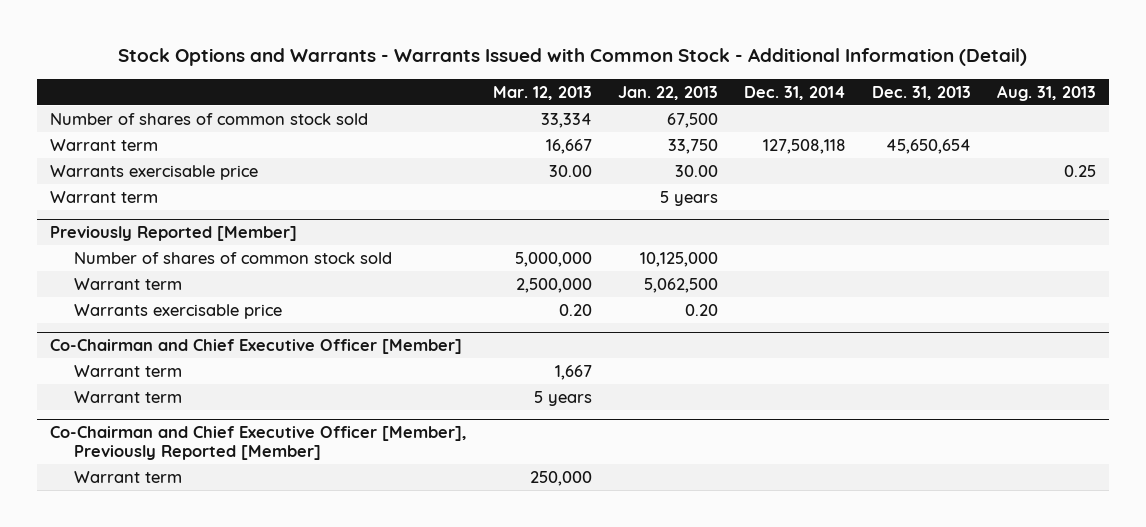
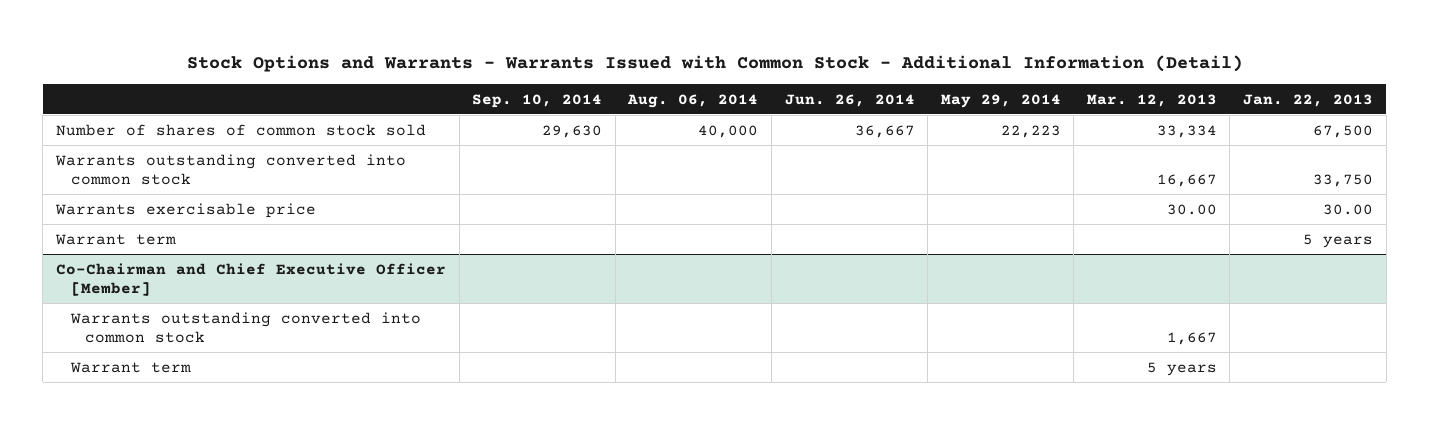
[743,85,846,100] Dec. 31, 2014 -> none
[871,85,971,100] Dec. 31, 2013 -> none
[996,84,1096,101] Aug. 31, 2013 -> none
none -> [472,93,603,108] Sep. 10, 2014
none -> [627,93,759,108] Aug. 06, 2014
none -> [784,93,915,107] Jun. 26, 2014
none -> [940,93,1061,108] May 29, 2014
[50,138,159,151] Warrant term -> [55,153,407,186] Warrants outstanding converted into common stock
[50,226,298,242] Previously Reported [Member] -> none
[74,251,393,264] Number of shares of common stock sold -> none
[74,277,183,290] Warrant term -> none
[74,303,283,319] Warrants exercisable price -> none
[74,364,183,377] Warrant term -> [69,311,421,344] Warrants outstanding converted into common stock
[50,426,468,461] Co-Chairman and Chief Executive Officer [Member], Previously Reported [Member] -> none
[74,470,183,483] Warrant term -> none

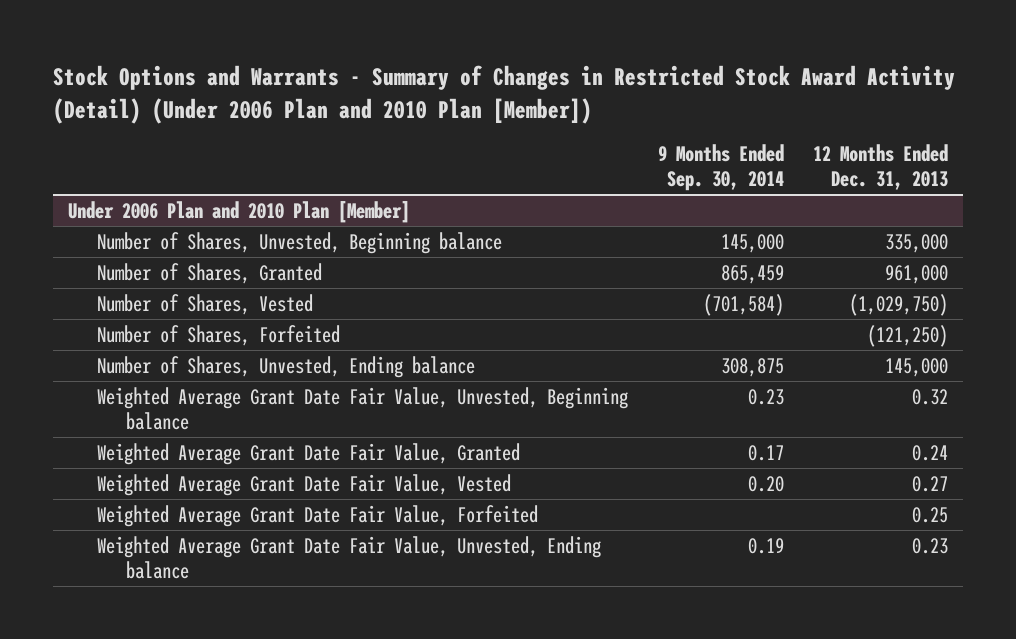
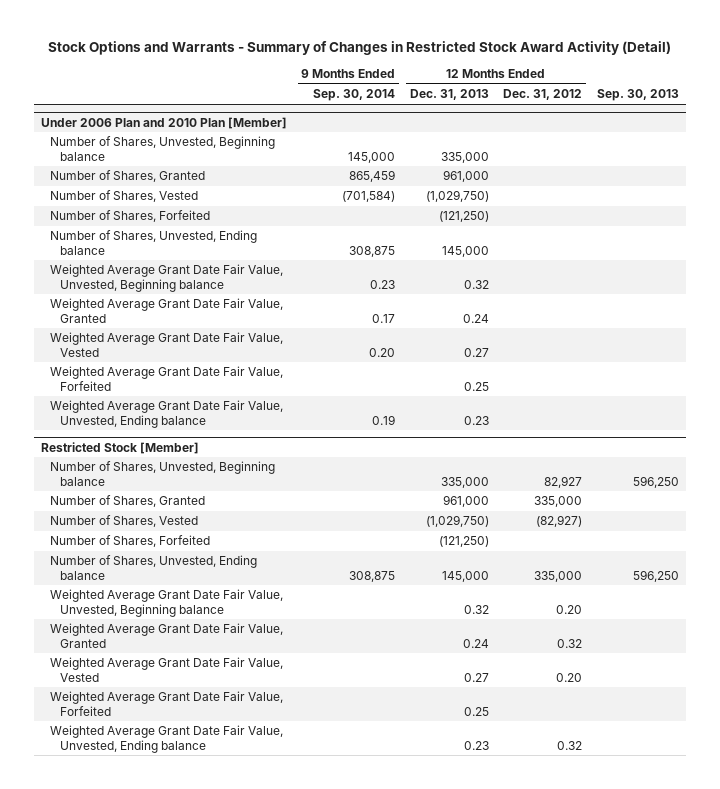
[53,65,956,124] Stock Options and Warrants - Summary of Changes in Restricted Stock Award Activity (Detail) (Under 2006 Plan and 2010 Plan [Member]) -> [47,40,671,55] Stock Options and Warrants - Summary of Changes in Restricted Stock Award Activity (Detail)
none -> [503,89,583,101] Dec. 31, 2012
none -> [596,89,679,102] Sep. 30, 2013
none -> [40,441,199,454] Restricted Stock [Member]
none -> [50,461,276,486] Number of Shares, Unvested, Beginning balance
none -> [50,495,206,508] Number of Shares, Granted
none -> [50,515,199,528] Number of Shares, Vested
none -> [50,535,211,548] Number of Shares, Forfeited
none -> [50,555,258,580] Number of Shares, Unvested, Ending balance
none -> [50,589,284,617] Weighted Average Grant Date Fair Value, Unvested, Beginning balance
none -> [50,623,284,648] Weighted Average Grant Date Fair Value, Granted
none -> [50,657,284,682] Weighted Average Grant Date Fair Value, Vested
none -> [50,691,284,716] Weighted Average Grant Date Fair Value, Forfeited
none -> [50,725,284,753] Weighted Average Grant Date Fair Value, Unvested, Ending balance

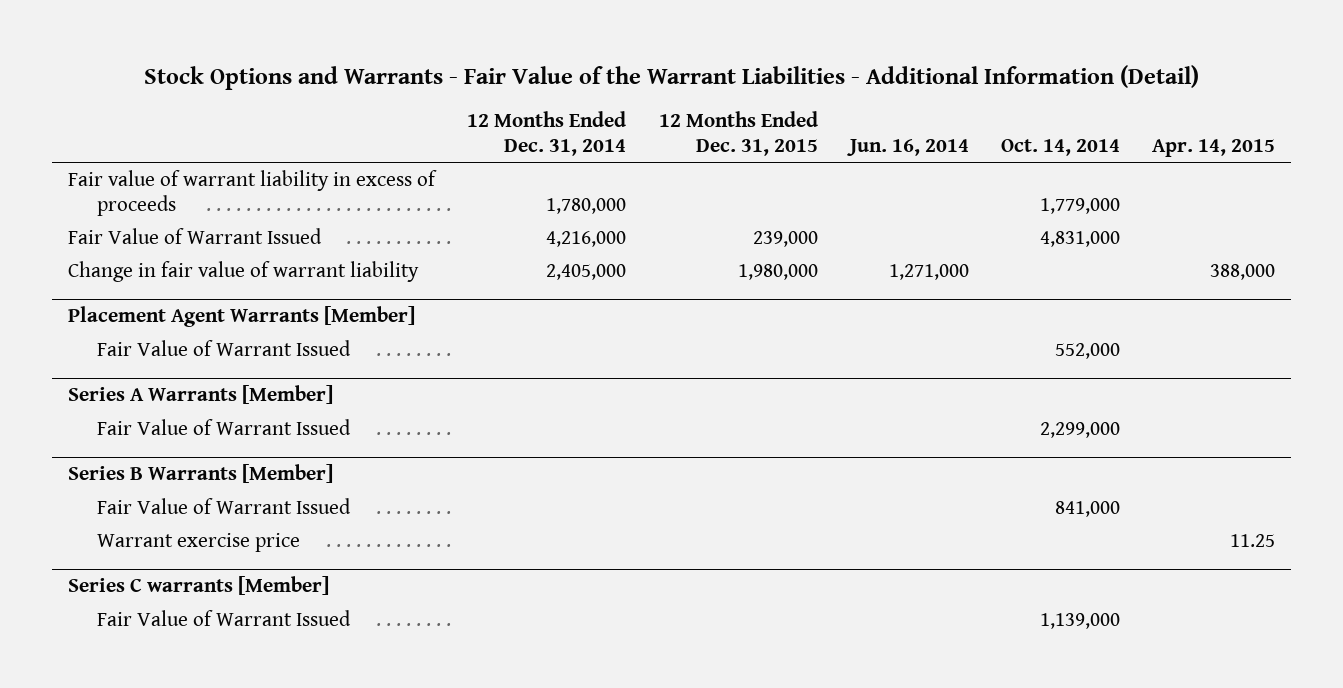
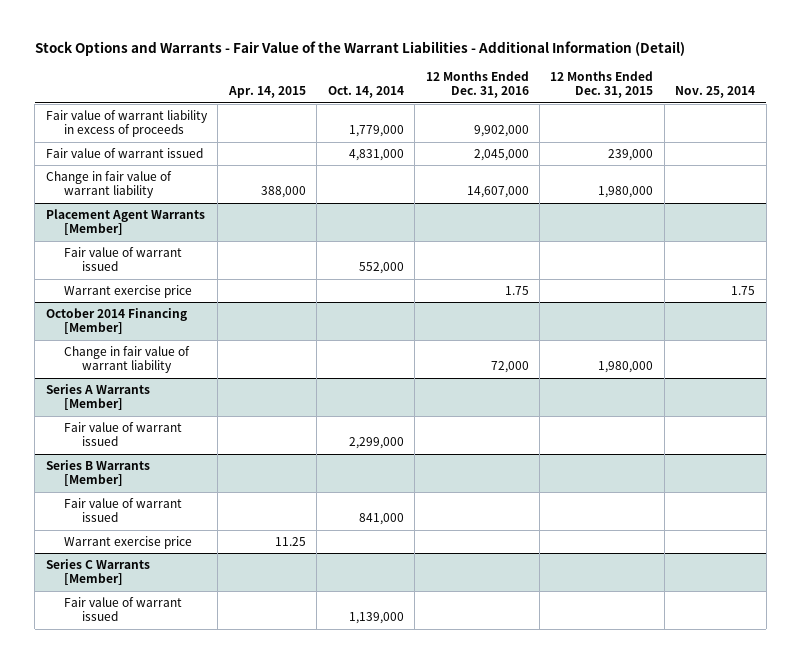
[467,111,627,157] 12 Months Ended Dec. 31, 2014 -> none
[846,139,969,157] Jun. 16, 2014 -> none
none -> [425,71,529,99] 12 Months Ended Dec. 31, 2016
none -> [675,86,756,99] Nov. 25, 2014
[68,227,323,244] Fair Value of Warrant Issued -> [45,148,203,159] Fair value of warrant issued
[96,339,351,356] Fair Value of Warrant Issued -> [63,247,182,272] Fair value of warrant issued
none -> [63,285,192,299] Warrant exercise price
none -> [45,308,187,335] October 2014 Financing [Member]
none -> [63,346,190,374] Change in fair value of warrant liability
[96,418,351,435] Fair Value of Warrant Issued -> [63,422,182,447] Fair value of warrant issued
[96,497,351,514] Fair Value of Warrant Issued -> [63,498,182,523] Fair value of warrant issued
[68,576,330,596] Series C warrants [Member] -> [45,559,150,586] Series C Warrants [Member]
[96,609,351,626] Fair Value of Warrant Issued -> [63,597,182,622] Fair value of warrant issued

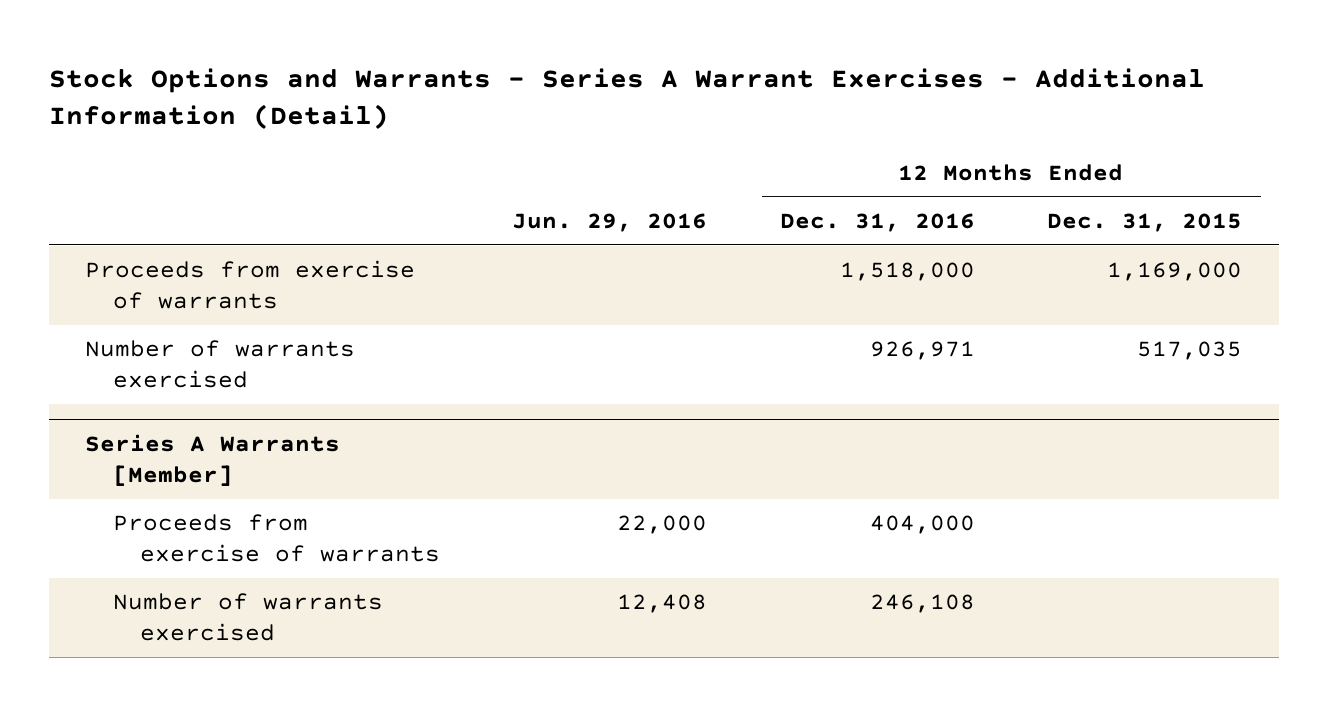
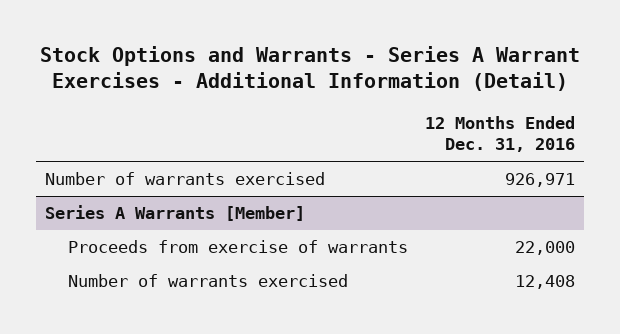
[512,212,708,232] Jun. 29, 2016 -> none
[1047,212,1243,232] Dec. 31, 2015 -> none
[85,260,416,310] Proceeds from exercise of warrants -> none
[869,515,975,535] 404,000 -> [514,241,575,256] 22,000
[869,594,975,614] 246,108 -> [514,275,575,290] 12,408

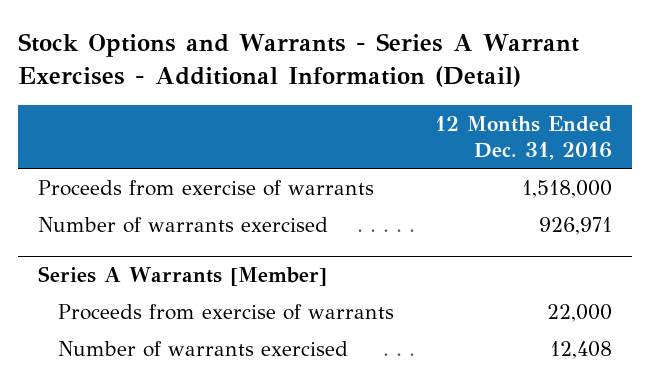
none -> [38,179,375,196] Proceeds from exercise of warrants

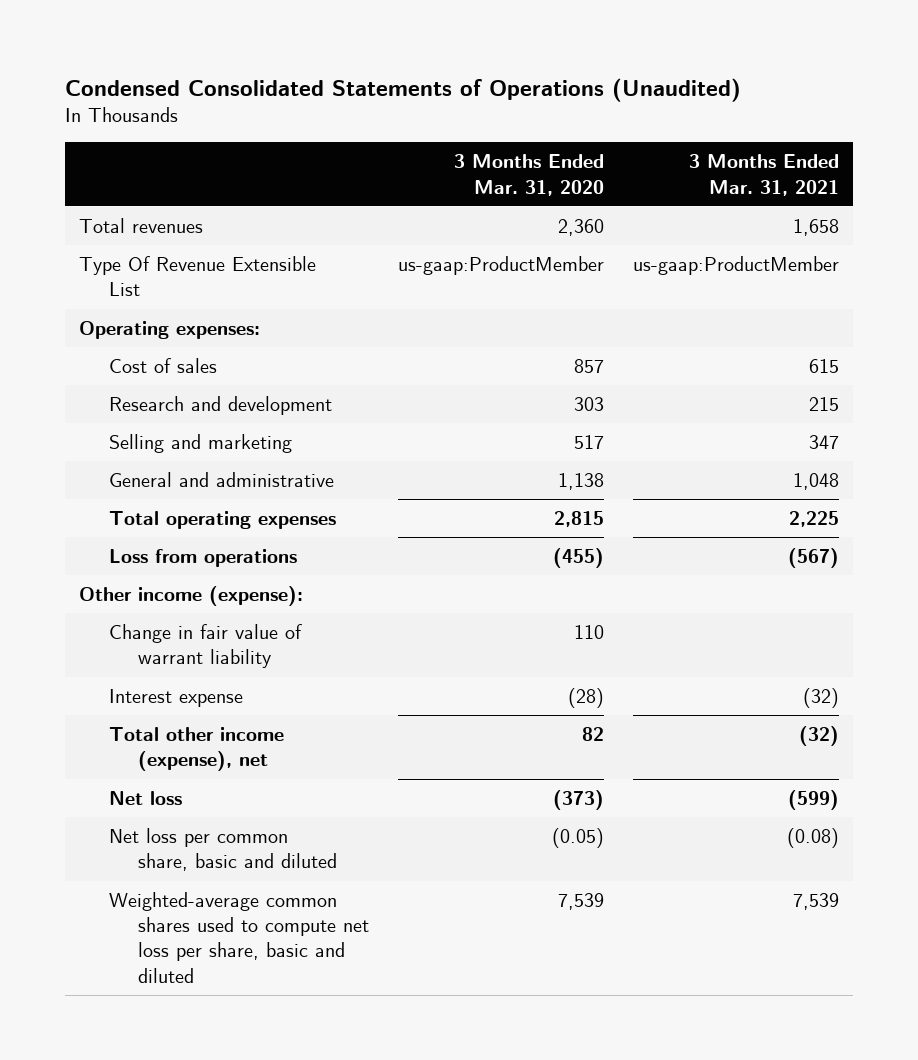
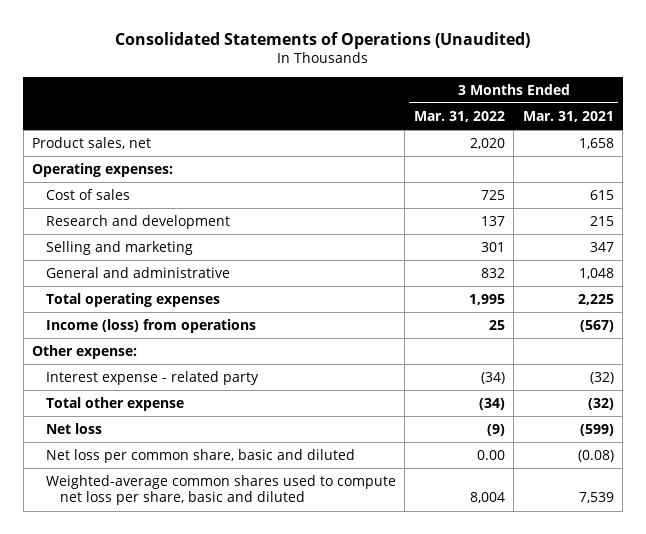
[64,77,741,102] Condensed Consolidated Statements of Operations (Unaudited) -> [114,31,530,49] Consolidated Statements of Operations (Unaudited)
[453,154,604,196] 3 Months Ended Mar. 31, 2020 -> none
none -> [413,110,505,122] Mar. 31, 2022
[79,256,317,297] Type Of Revenue Extensible List -> none
[79,218,204,234] Total revenues -> [32,136,152,149] Product sales, net
[108,624,302,669] Change in fair value of warrant liability -> none
[108,549,297,568] Loss from operations -> [46,318,257,333] Income (loss) from operations
[79,586,304,607] Other income (expense): -> [32,344,138,359] Other expense:
[108,689,243,708] Interest expense -> [46,370,260,385] Interest expense - related party
[108,727,284,772] Total other income (expense), net -> [46,396,185,411] Total other expense

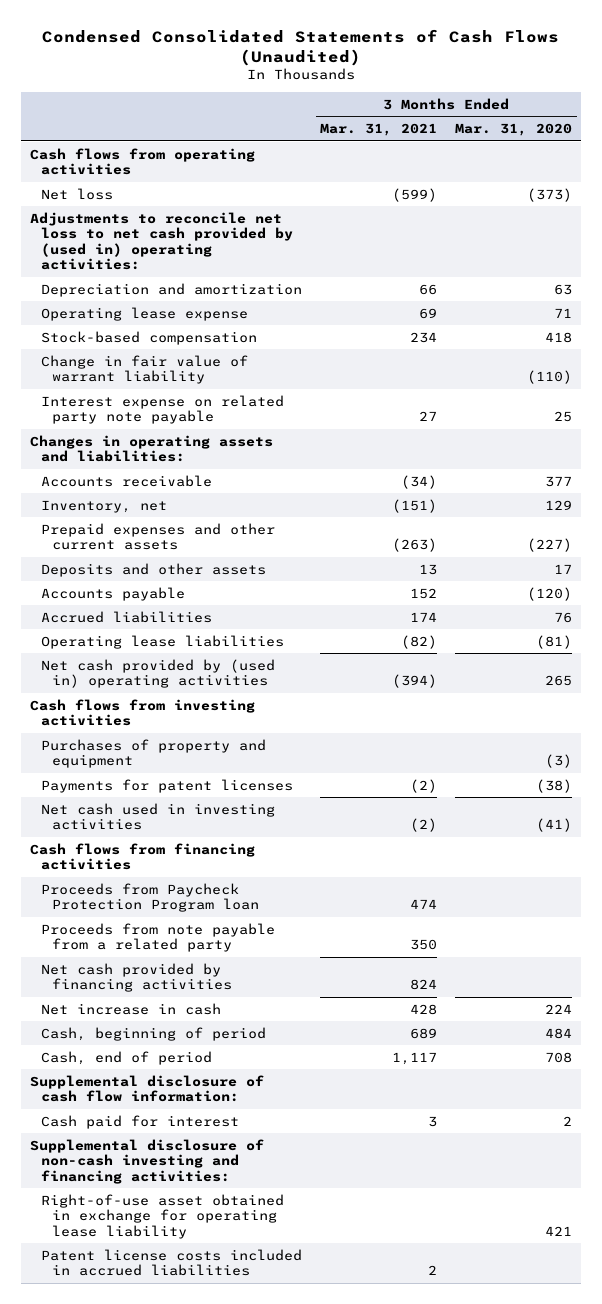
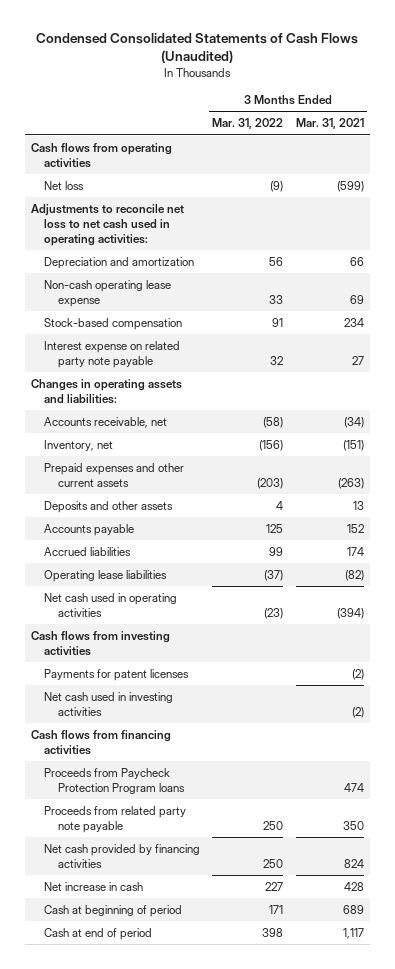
[455,123,573,137] Mar. 31, 2020 -> none
none -> [212,118,284,130] Mar. 31, 2022
[30,211,294,271] Adjustments to reconcile net loss to net cash provided by (used in) operating activities: -> [30,203,184,246] Adjustments to reconcile net loss to net cash used in operating activities:
[41,306,249,321] Operating lease expense -> [44,279,172,307] Non-cash operating lease expense
[41,354,249,385] Change in fair value of warrant liability -> none
[41,474,213,487] Accounts receivable -> [44,416,168,428] Accounts receivable, net
[41,658,276,689] Net cash provided by (used in) operating activities -> [44,592,178,617] Net cash used in operating activities
[41,738,267,769] Purchases of property and equipment -> none
[41,882,260,913] Proceeds from Paycheck Protection Program loan -> [44,767,185,794] Proceeds from Paycheck Protection Program loans
[41,922,276,953] Proceeds from note payable from a related party -> [44,805,187,833] Proceeds from related party note payable
[30,1074,265,1103] Supplemental disclosure of cash flow information: -> none
[41,1114,240,1129] Cash paid for interest -> none
[30,1138,265,1184] Supplemental disclosure of non-cash investing and financing activities: -> none
[41,1193,285,1239] Right-of-use asset obtained in exchange for operating lease liability -> none
[41,1248,303,1277] Patent license costs included in accrued liabilities -> none
[41,1026,267,1041] Cash, beginning of period -> [44,904,183,917] Cash at beginning of period
[41,1050,213,1065] Cash, end of period -> [44,927,153,940] Cash at end of period

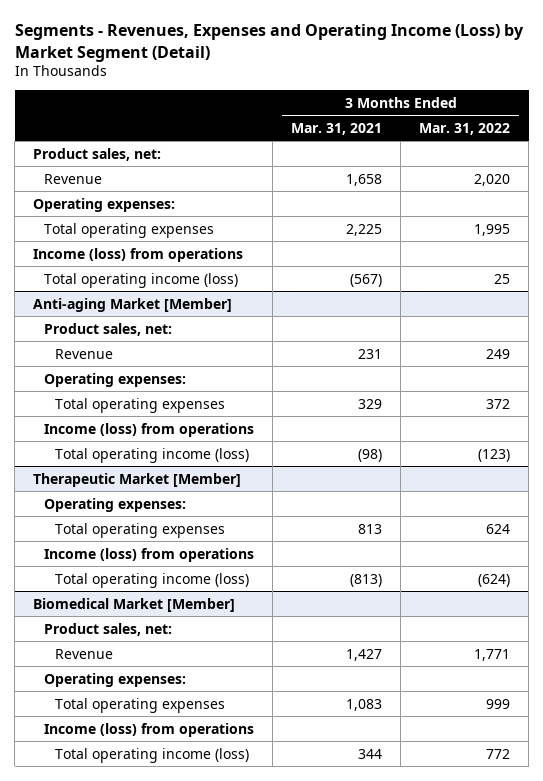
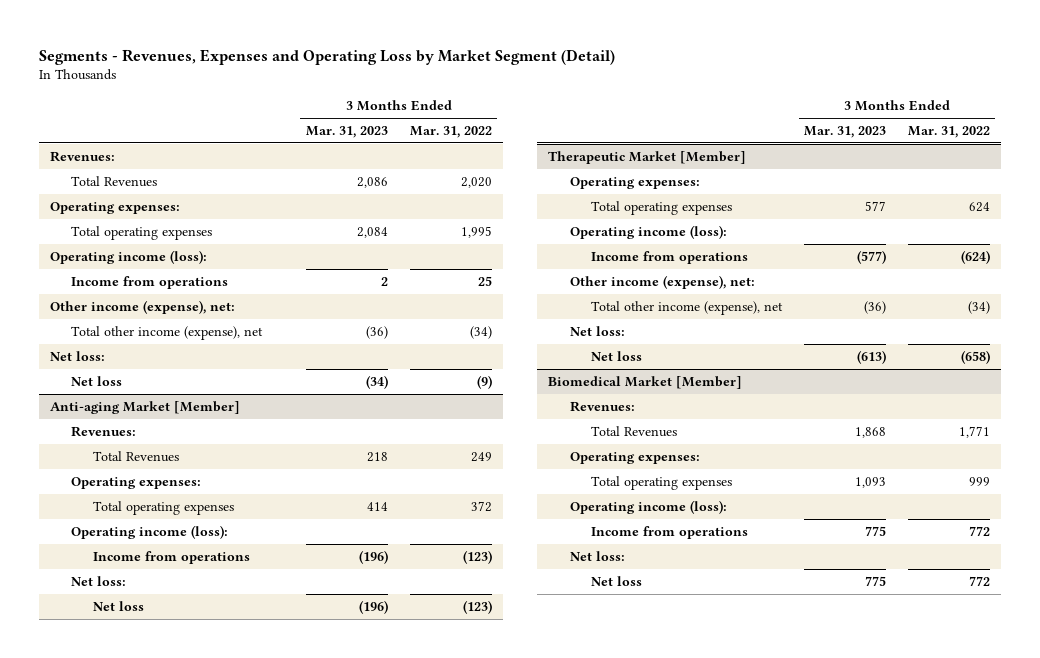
[14,24,524,62] Segments - Revenues, Expenses and Operating Income (Loss) by Market Segment (Detail) -> [39,48,616,65] Segments - Revenues, Expenses and Operating Loss by Market Segment (Detail)
[291,122,383,135] Mar. 31, 2021 -> none
none -> [305,125,388,138] Mar. 31, 2023
[33,147,162,161] Product sales, net: -> [49,150,115,162] Revenues:
[43,173,102,184] Revenue -> [71,175,158,187] Total Revenues
[33,247,244,262] Income (loss) from operations -> [49,249,207,264] Operating income (loss):
[43,272,238,288] Total operating income (loss) -> [71,275,229,289] Income from operations
none -> [49,299,235,314] Other income (expense), net:
none -> [71,325,264,340] Total other income (expense), net
none -> [49,350,105,361] Net loss:
none -> [71,375,123,386] Net loss
[43,322,172,336] Product sales, net: -> [71,425,137,437] Revenues:
[54,348,113,359] Revenue -> [92,450,179,462] Total Revenues
[43,422,254,437] Income (loss) from operations -> [71,524,229,539] Operating income (loss):
[54,447,249,463] Total operating income (loss) -> [92,550,250,564] Income from operations
none -> [71,575,127,586] Net loss:
none -> [92,600,144,611] Net loss
[43,547,254,562] Income (loss) from operations -> [569,224,727,239] Operating income (loss):
[54,572,249,588] Total operating income (loss) -> [591,250,749,264] Income from operations
none -> [569,274,755,289] Other income (expense), net:
none -> [591,300,784,315] Total other income (expense), net
none -> [569,325,625,336] Net loss:
none -> [591,350,643,361] Net loss
[43,622,172,636] Product sales, net: -> [569,400,635,412] Revenues:
[54,648,113,659] Revenue -> [591,425,678,437] Total Revenues
[43,722,254,737] Income (loss) from operations -> [569,499,727,514] Operating income (loss):
[54,747,249,763] Total operating income (loss) -> [591,525,749,539] Income from operations
none -> [569,550,625,561] Net loss:
none -> [591,575,643,586] Net loss

